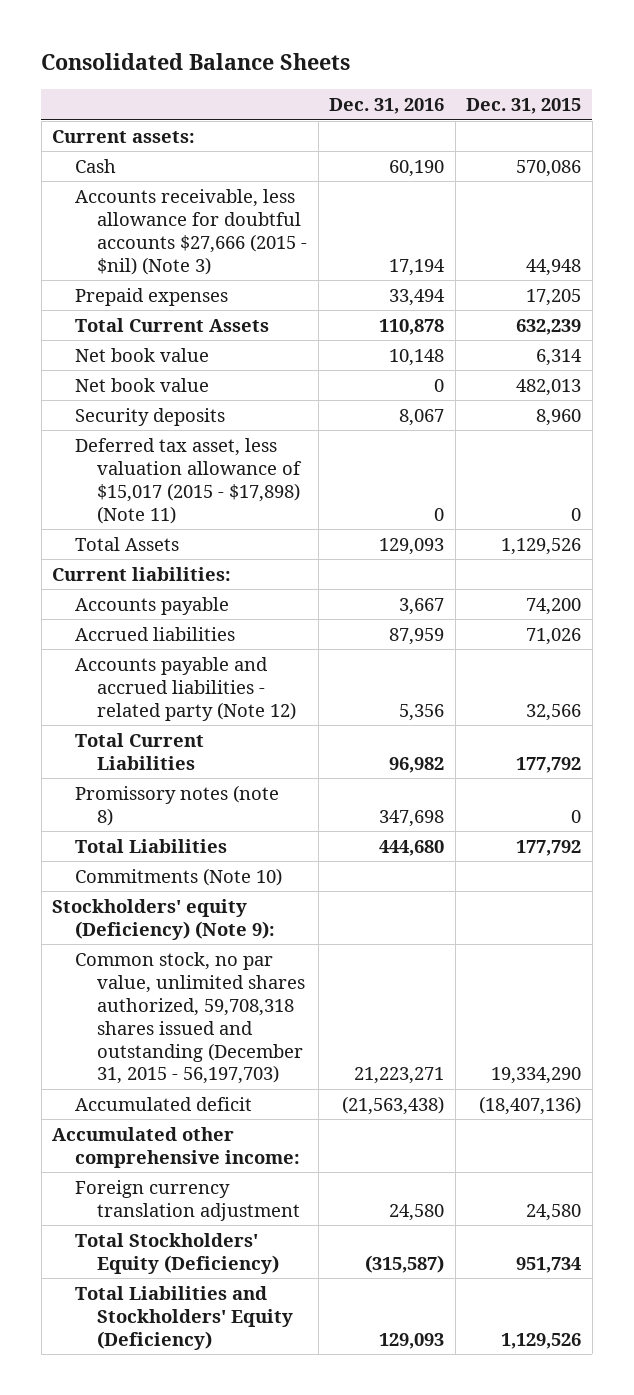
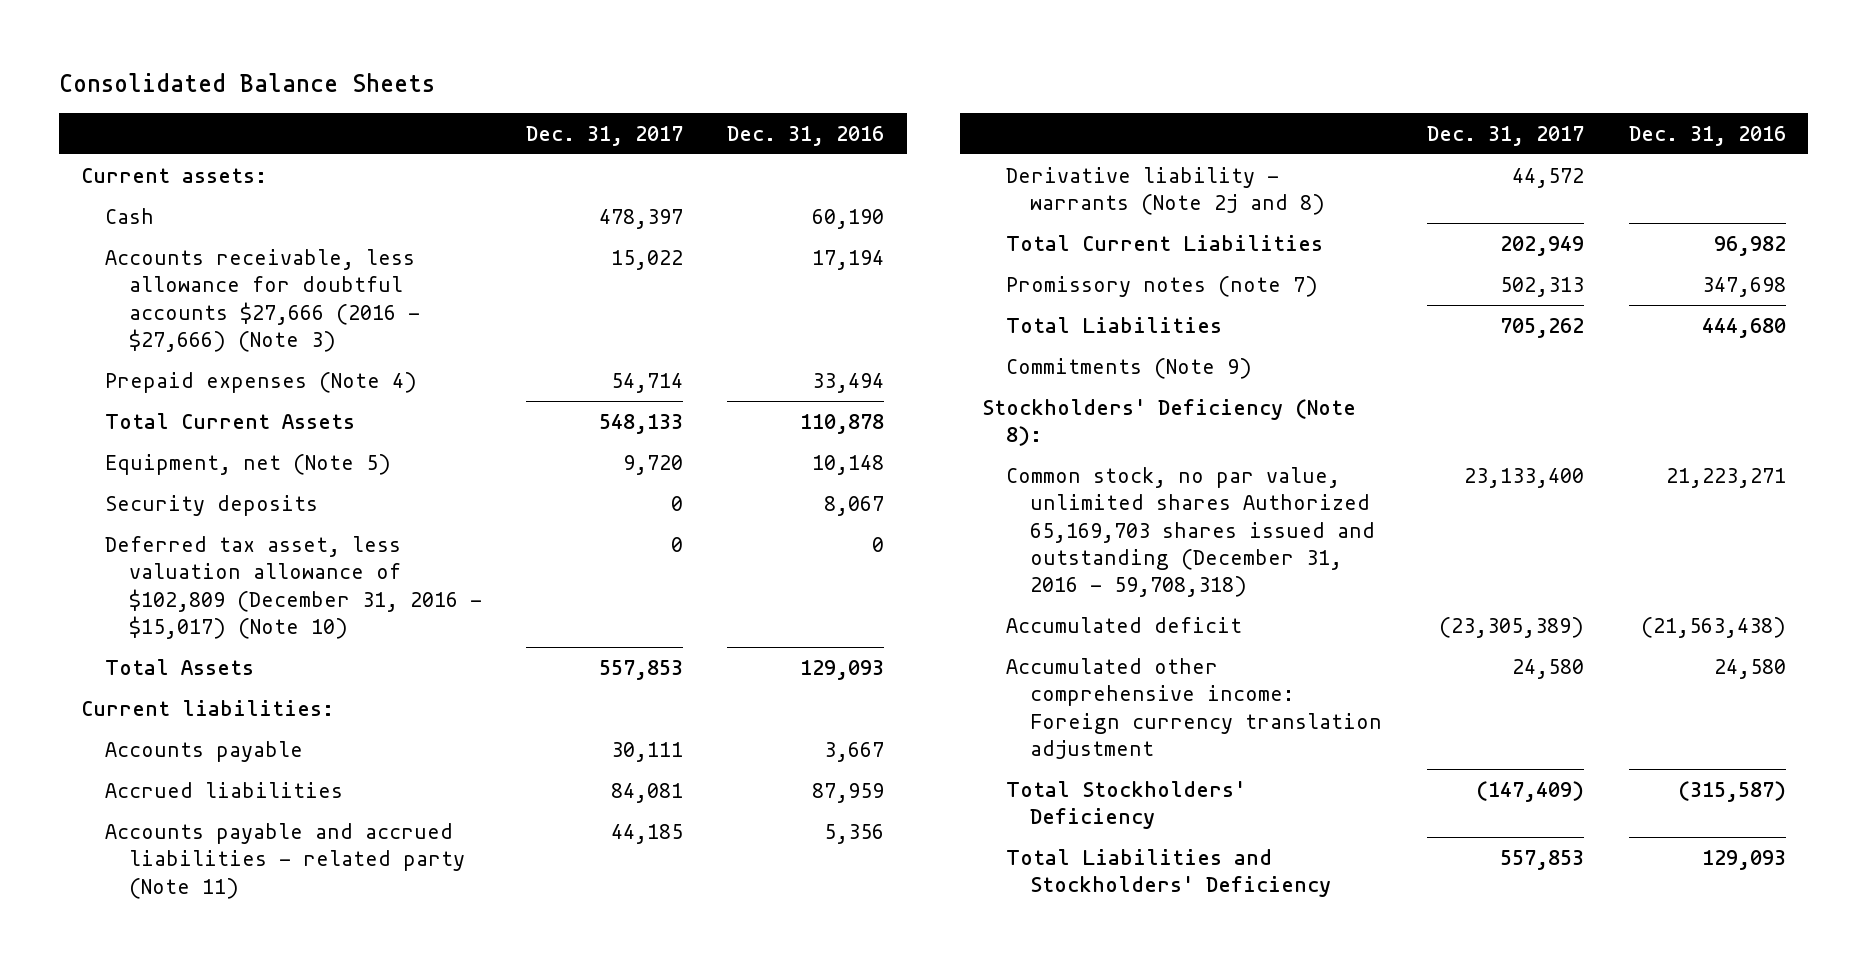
[466,98,582,115] Dec. 31, 2015 -> none
none -> [526,125,684,146] Dec. 31, 2017
[74,188,307,275] Accounts receivable, less allowance for doubtful accounts $27,666 (2015 - $nil) (Note 3) -> [104,248,420,352] Accounts receivable, less allowance for doubtful accounts $27,666 (2016 - $27,666) (Note 3)
[74,287,228,306] Prepaid expenses -> [104,371,417,393] Prepaid expenses (Note 4)
[74,377,209,392] Net book value -> none
[74,347,209,362] Net book value -> [104,453,391,475] Equipment, net (Note 5)
[74,437,302,524] Deferred tax asset, less valuation allowance of $15,017 (2015 - $17,898) (Note 11) -> [104,535,482,639] Deferred tax asset, less valuation allowance of $102,809 (December 31, 2016 - $15,017) (Note 10)
[74,656,296,721] Accounts payable and accrued liabilities - related party (Note 12) -> [104,822,465,899] Accounts payable and accrued liabilities - related party (Note 11)
none -> [1005,166,1326,216] Derivative liability - warrants (Note 2j and 8)
[74,784,279,826] Promissory notes (note 8) -> [1005,275,1318,297] Promissory notes (note 7)
[74,867,282,886] Commitments (Note 10) -> [1005,357,1252,379] Commitments (Note 9)
[52,898,275,940] Stockholders' equity (Deficiency) (Note 9): -> [981,398,1356,447] Stockholders' Deficiency (Note 8):
[74,951,305,1085] Common stock, no par value, unlimited shares authorized, 59,708,318 shares issued and outstanding (December 31, 2015 - 56,197,703) -> [1005,466,1376,598] Common stock, no par value, unlimited shares Authorized 65,169,703 shares issued and outstanding (December 31, 2016 - 59,708,318)
[52,1126,300,1168] Accumulated other comprehensive income: -> none
[74,1179,300,1221] Foreign currency translation adjustment -> [1005,657,1383,759] Accumulated other comprehensive income: Foreign currency translation adjustment
[74,1232,279,1274] Total Stockholders' Equity (Deficiency) -> [1005,780,1246,830] Total Stockholders' Deficiency
[74,1285,293,1350] Total Liabilities and Stockholders' Equity (Deficiency) -> [1005,848,1332,898] Total Liabilities and Stockholders' Deficiency

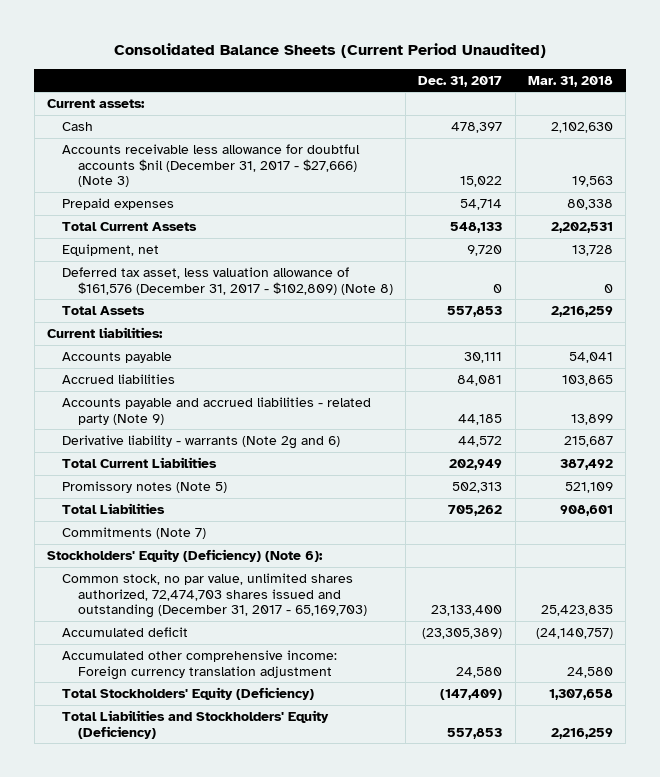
[58,72,435,92] Consolidated Balance Sheets -> [114,43,547,59] Consolidated Balance Sheets (Current Period Unaudited)
[727,125,885,146] Dec. 31, 2016 -> none
none -> [527,75,613,87] Mar. 31, 2018
[104,248,420,352] Accounts receivable, less allowance for doubtful accounts $27,666 (2016 - $27,666) (Note 3) -> [62,143,361,188] Accounts receivable less allowance for doubtful accounts $nil (December 31, 2017 - $27,666) (Note 3)
[104,371,417,393] Prepaid expenses (Note 4) -> [62,197,175,210] Prepaid expenses
[104,494,318,516] Security deposits -> none
[104,453,391,475] Equipment, net (Note 5) -> [62,243,160,256] Equipment, net
[104,535,482,639] Deferred tax asset, less valuation allowance of $102,809 (December 31, 2016 - $15,017) (Note 10) -> [62,266,393,295] Deferred tax asset, less valuation allowance of $161,576 (December 31, 2017 - $102,809) (Note 8)
[104,822,465,899] Accounts payable and accrued liabilities - related party (Note 11) -> [62,396,372,425] Accounts payable and accrued liabilities - related party (Note 9)
[1005,166,1326,216] Derivative liability - warrants (Note 2j and 8) -> [62,434,341,449] Derivative liability - warrants (Note 2g and 6)
[1005,275,1318,297] Promissory notes (note 7) -> [62,480,228,493] Promissory notes (Note 5)
[1005,357,1252,379] Commitments (Note 9) -> [62,526,207,539] Commitments (Note 7)
[981,398,1356,447] Stockholders' Deficiency (Note 8): -> [47,548,324,562] Stockholders' Equity (Deficiency) (Note 6):
[1005,466,1376,598] Common stock, no par value, unlimited shares Authorized 65,169,703 shares issued and outstanding (December 31, 2016 - 59,708,318) -> [62,572,367,619] Common stock, no par value, unlimited shares authorized, 72,474,703 shares issued and outstanding (December 31, 2017 - 65,169,703)
[1005,780,1246,830] Total Stockholders' Deficiency -> [62,686,315,700] Total Stockholders' Equity (Deficiency)
[1005,848,1332,898] Total Liabilities and Stockholders' Deficiency -> [62,709,330,739] Total Liabilities and Stockholders' Equity (Deficiency)

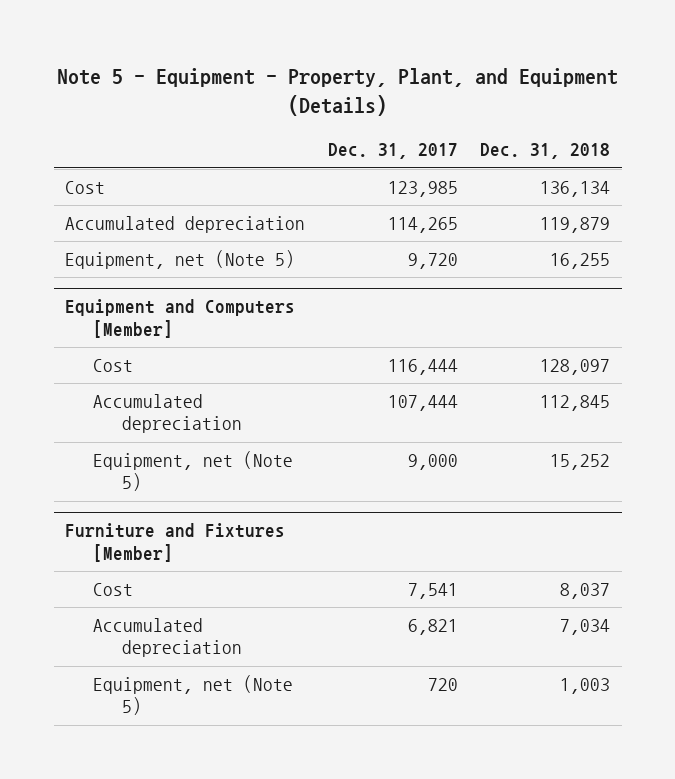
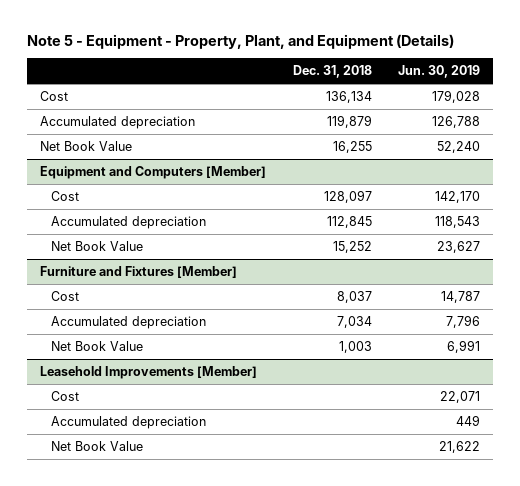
[327,143,458,160] Dec. 31, 2017 -> none
none -> [398,65,481,79] Jun. 30, 2019
[65,250,296,270] Equipment, net (Note 5) -> [39,140,132,151] Net Book Value
[93,451,294,492] Equipment, net (Note 5) -> [50,240,143,251] Net Book Value
[93,675,294,716] Equipment, net (Note 5) -> [50,340,143,351] Net Book Value
none -> [39,365,257,379] Leasehold Improvements [Member]
none -> [50,390,79,401] Cost
none -> [50,415,206,429] Accumulated depreciation
none -> [50,440,143,451] Net Book Value

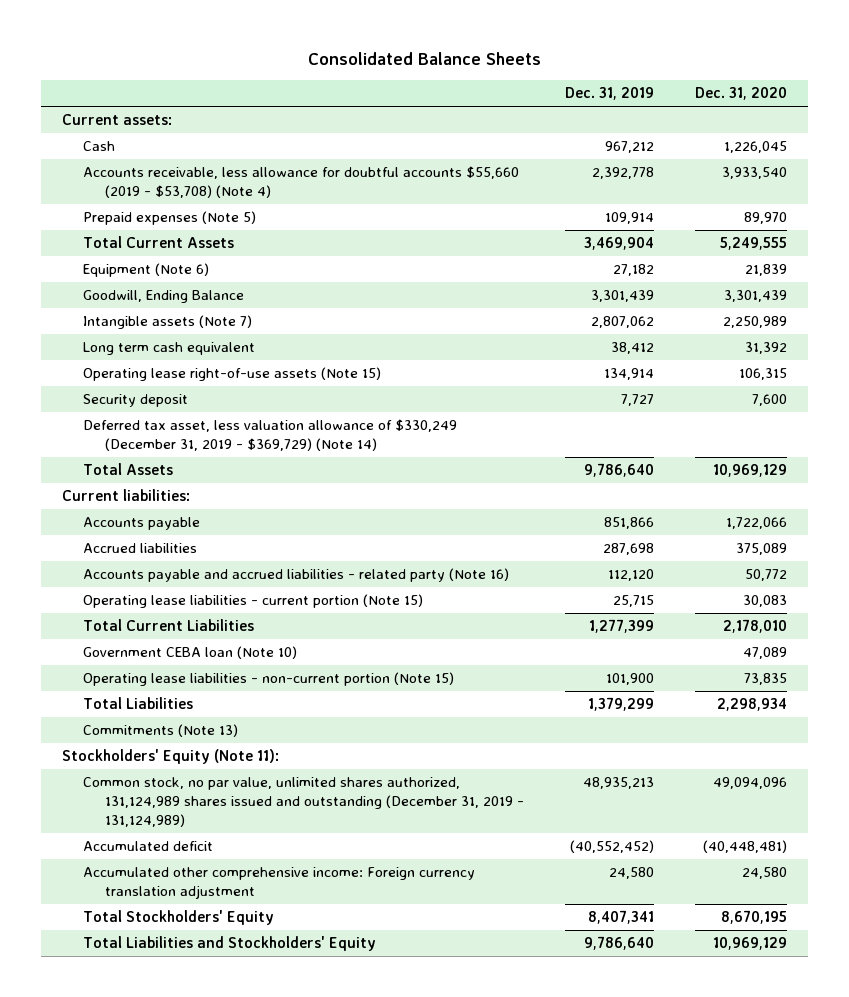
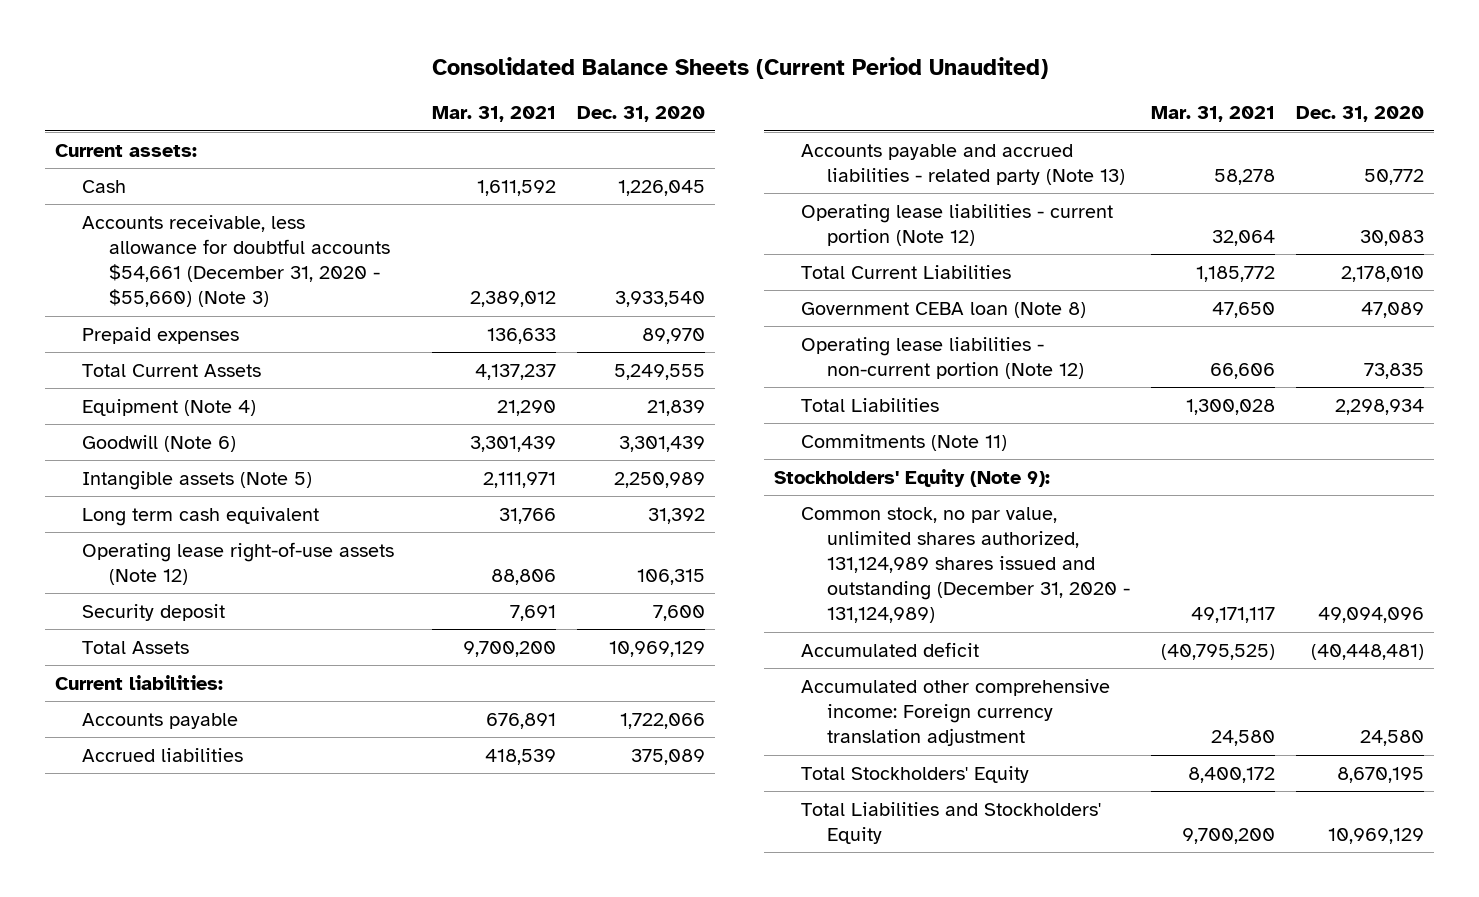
[307,52,541,66] Consolidated Balance Sheets -> [431,57,1048,80] Consolidated Balance Sheets (Current Period Unaudited)
[564,87,654,101] Dec. 31, 2019 -> none
none -> [432,106,557,123] Mar. 31, 2021
[83,166,520,198] Accounts receivable, less allowance for doubtful accounts $55,660 (2019 - $53,708) (Note 4) -> [82,214,390,308] Accounts receivable, less allowance for doubtful accounts $54,661 (December 31, 2020 - $55,660) (Note 3)
[83,211,257,226] Prepaid expenses (Note 5) -> [82,326,240,344] Prepaid expenses
[83,263,210,278] Equipment (Note 6) -> [82,398,257,416] Equipment (Note 4)
[83,290,245,304] Goodwill, Ending Balance -> [82,434,237,452] Goodwill (Note 6)
[83,315,253,330] Intangible assets (Note 7) -> [82,470,313,490] Intangible assets (Note 5)
[83,367,382,382] Operating lease right-of-use assets (Note 15) -> [82,541,395,585] Operating lease right-of-use assets (Note 12)
[83,419,458,451] Deferred tax asset, less valuation allowance of $330,249 (December 31, 2019 - $369,729) (Note 14) -> none
[83,568,510,583] Accounts payable and accrued liabilities - related party (Note 16) -> [800,143,1126,185] Accounts payable and accrued liabilities - related party (Note 13)
[83,594,424,609] Operating lease liabilities - current portion (Note 15) -> [800,203,1113,246] Operating lease liabilities - current portion (Note 12)
[83,646,298,660] Government CEBA loan (Note 10) -> [800,301,1086,318] Government CEBA loan (Note 8)
[83,672,455,687] Operating lease liabilities - non-current portion (Note 15) -> [800,336,1085,379] Operating lease liabilities - non-current portion (Note 12)
[83,724,239,738] Commitments (Note 13) -> [800,433,1007,451] Commitments (Note 11)
[61,749,279,765] Stockholders' Equity (Note 11): -> [774,468,1051,487] Stockholders' Equity (Note 9):
[83,777,524,827] Common stock, no par value, unlimited shares authorized, 131,124,989 shares issued and outstanding (December 31, 2019 - 131,124,989) -> [800,506,1131,624] Common stock, no par value, unlimited shares authorized, 131,124,989 shares issued and outstanding (December 31, 2020 - 131,124,989)

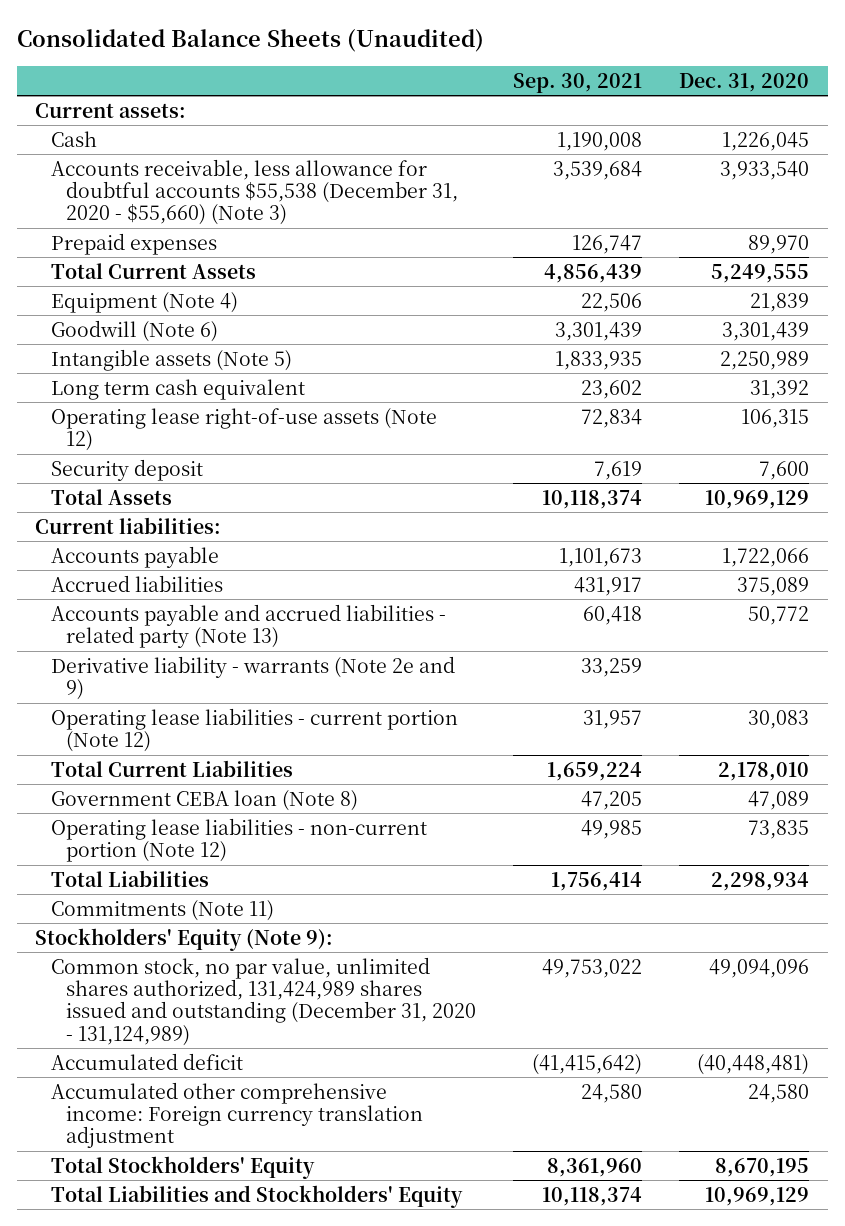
[431,57,1048,80] Consolidated Balance Sheets (Current Period Unaudited) -> [16,28,484,52] Consolidated Balance Sheets (Unaudited)
[432,106,557,123] Mar. 31, 2021 -> none
none -> [513,72,643,93] Sep. 30, 2021
[82,214,390,308] Accounts receivable, less allowance for doubtful accounts $54,661 (December 31, 2020 - $55,660) (Note 3) -> [50,158,459,226] Accounts receivable, less allowance for doubtful accounts $55,538 (December 31, 2020 - $55,660) (Note 3)
none -> [50,655,455,701] Derivative liability - warrants (Note 2e and 9)
[800,506,1131,624] Common stock, no par value, unlimited shares authorized, 131,124,989 shares issued and outstanding (December 31, 2020 - 131,124,989) -> [50,956,477,1046] Common stock, no par value, unlimited shares authorized, 131,424,989 shares issued and outstanding (December 31, 2020 - 131,124,989)

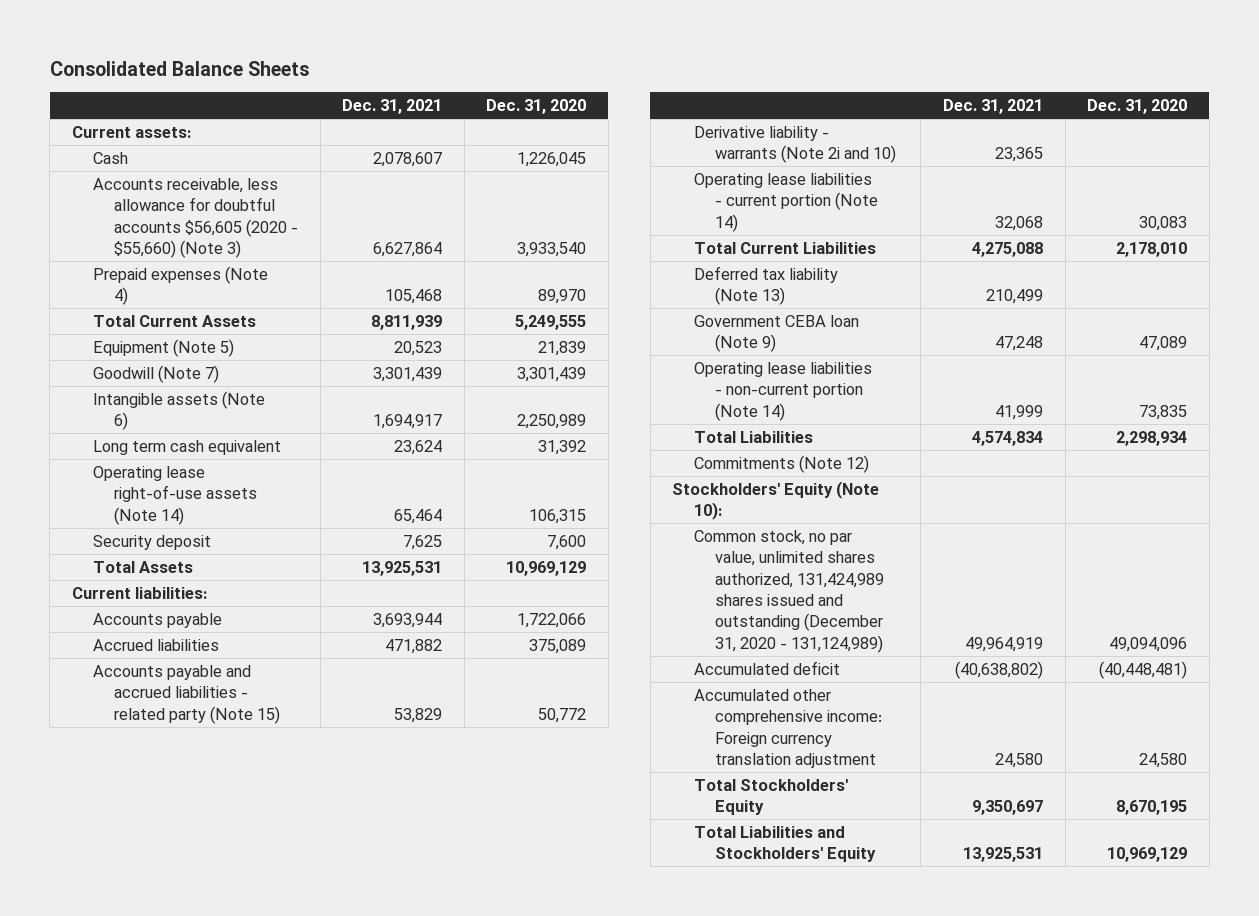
[16,28,484,52] Consolidated Balance Sheets (Unaudited) -> [49,60,309,76] Consolidated Balance Sheets
[513,72,643,93] Sep. 30, 2021 -> none
none -> [342,99,443,115] Dec. 31, 2021
[50,158,459,226] Accounts receivable, less allowance for doubtful accounts $55,538 (December 31, 2020 - $55,660) (Note 3) -> [92,177,299,258] Accounts receivable, less allowance for doubtful accounts $56,605 (2020 - $55,660) (Note 3)
[50,232,217,255] Prepaid expenses -> [92,265,268,306] Prepaid expenses (Note 4)
[50,291,238,313] Equipment (Note 4) -> [92,338,234,357] Equipment (Note 5)
[50,319,218,342] Goodwill (Note 6) -> [92,364,219,383] Goodwill (Note 7)
[50,348,292,371] Intangible assets (Note 5) -> [92,390,265,431] Intangible assets (Note 6)
[50,407,437,452] Operating lease right-of-use assets (Note 12) -> [92,465,258,525] Operating lease right-of-use assets (Note 14)
[50,603,446,649] Accounts payable and accrued liabilities - related party (Note 13) -> [92,664,281,724] Accounts payable and accrued liabilities - related party (Note 15)
[50,655,455,701] Derivative liability - warrants (Note 2e and 9) -> [693,125,896,164] Derivative liability - warrants (Note 2i and 10)
[50,707,458,753] Operating lease liabilities - current portion (Note 12) -> [693,172,878,232] Operating lease liabilities - current portion (Note 14)
none -> [693,265,838,306] Deferred tax liability (Note 13)
[50,789,358,811] Government CEBA loan (Note 8) -> [693,314,859,353] Government CEBA loan (Note 9)
[50,817,427,863] Operating lease liabilities - non-current portion (Note 12) -> [693,361,872,421] Operating lease liabilities - non-current portion (Note 14)
[50,899,274,921] Commitments (Note 11) -> [693,454,869,473] Commitments (Note 12)
[35,927,334,951] Stockholders' Equity (Note 9): -> [672,480,880,521] Stockholders' Equity (Note 10):

